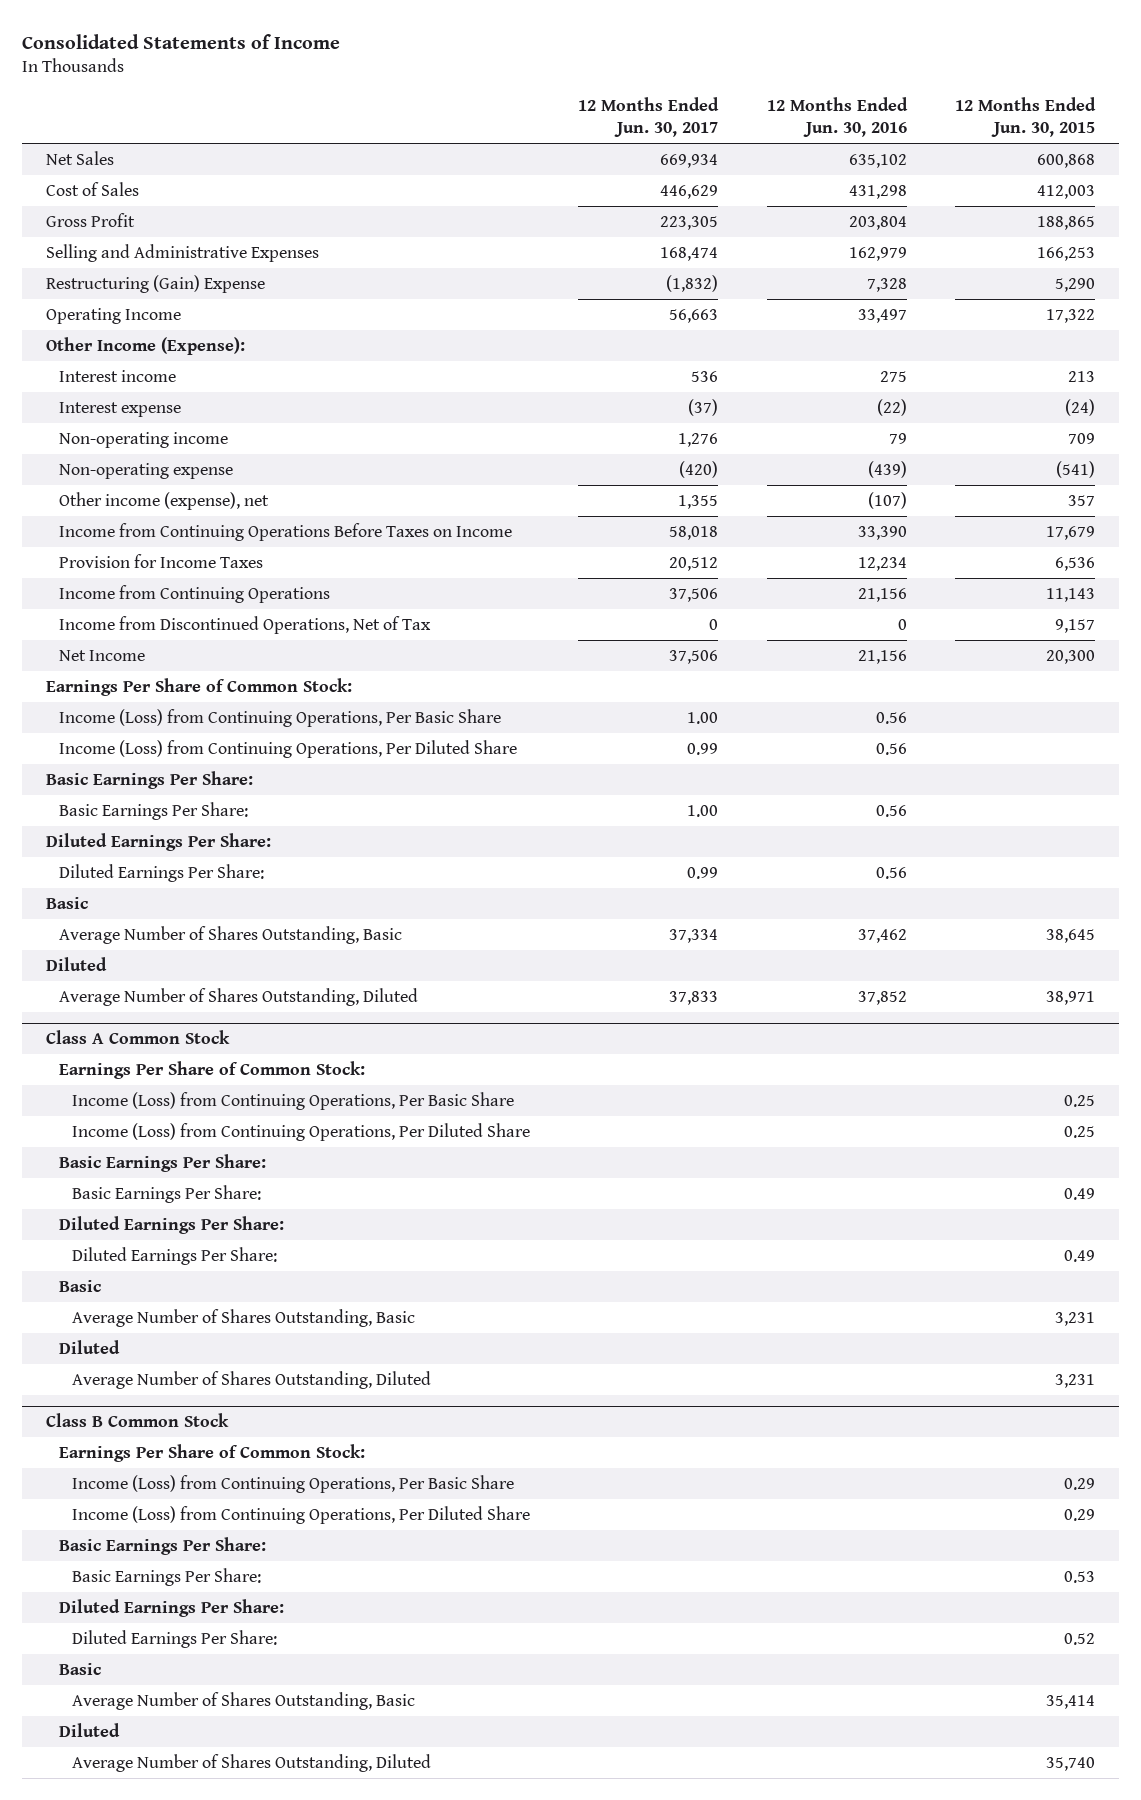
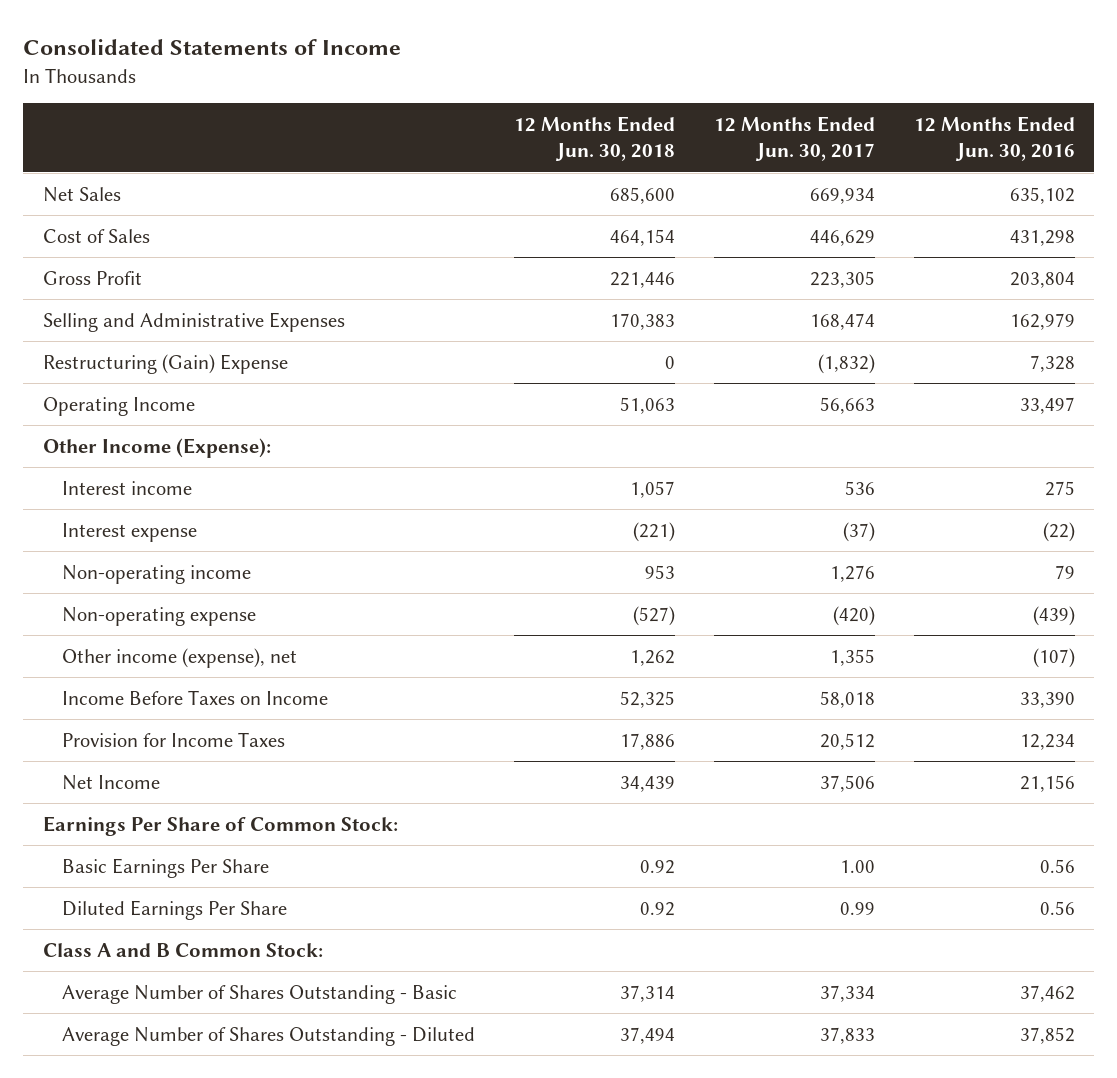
[955,96,1097,137] 12 Months Ended Jun. 30, 2015 -> none
none -> [513,115,675,162] 12 Months Ended Jun. 30, 2018
[58,523,512,542] Income from Continuing Operations Before Taxes on Income -> [61,689,328,705] Income Before Taxes on Income
[58,585,330,604] Income from Continuing Operations -> none
[58,616,431,635] Income from Discontinued Operations, Net of Tax -> none
[58,709,501,728] Income (Loss) from Continuing Operations, Per Basic Share -> none
[58,740,517,759] Income (Loss) from Continuing Operations, Per Diluted Share -> none
[46,771,254,790] Basic Earnings Per Share: -> none
[46,833,272,852] Diluted Earnings Per Share: -> none
[46,897,89,910] Basic -> none
[46,957,108,972] Diluted -> none
[46,1030,231,1045] Class A Common Stock -> none
[58,1061,365,1080] Earnings Per Share of Common Stock: -> none
[71,1092,514,1111] Income (Loss) from Continuing Operations, Per Basic Share -> none
[71,1123,530,1142] Income (Loss) from Continuing Operations, Per Diluted Share -> none
[58,1154,266,1173] Basic Earnings Per Share: -> none
[71,1185,261,1204] Basic Earnings Per Share: -> none
[58,1216,284,1235] Diluted Earnings Per Share: -> none
[71,1247,277,1266] Diluted Earnings Per Share: -> none
[58,1280,101,1293] Basic -> none
[71,1309,415,1328] Average Number of Shares Outstanding, Basic -> none
[58,1340,120,1355] Diluted -> none
[71,1371,431,1390] Average Number of Shares Outstanding, Diluted -> none
[46,1413,230,1428] Class B Common Stock -> none
[58,1444,365,1463] Earnings Per Share of Common Stock: -> none
[71,1475,514,1494] Income (Loss) from Continuing Operations, Per Basic Share -> none
[71,1506,530,1525] Income (Loss) from Continuing Operations, Per Diluted Share -> none
[58,1537,266,1556] Basic Earnings Per Share: -> none
[71,1568,261,1587] Basic Earnings Per Share: -> none
[58,1599,284,1618] Diluted Earnings Per Share: -> none
[71,1630,277,1649] Diluted Earnings Per Share: -> none
[58,1663,101,1676] Basic -> none
[71,1692,415,1711] Average Number of Shares Outstanding, Basic -> none
[58,1723,120,1738] Diluted -> none
[71,1754,431,1773] Average Number of Shares Outstanding, Diluted -> none
[58,802,248,821] Basic Earnings Per Share: -> [61,857,269,878] Basic Earnings Per Share
[58,864,264,883] Diluted Earnings Per Share: -> [61,899,287,920] Diluted Earnings Per Share
none -> [42,942,323,957] Class A and B Common Stock:
[58,926,402,945] Average Number of Shares Outstanding, Basic -> [61,984,457,1004] Average Number of Shares Outstanding - Basic
[58,988,418,1007] Average Number of Shares Outstanding, Diluted -> [61,1026,475,1046] Average Number of Shares Outstanding - Diluted

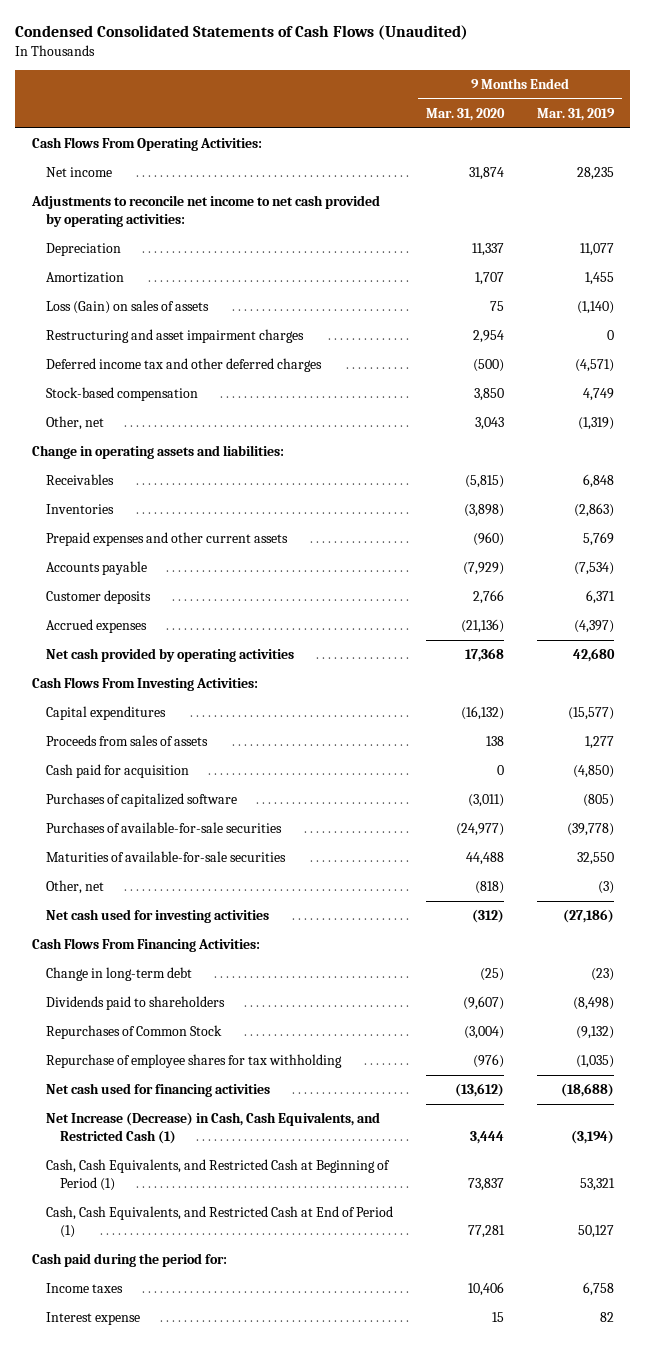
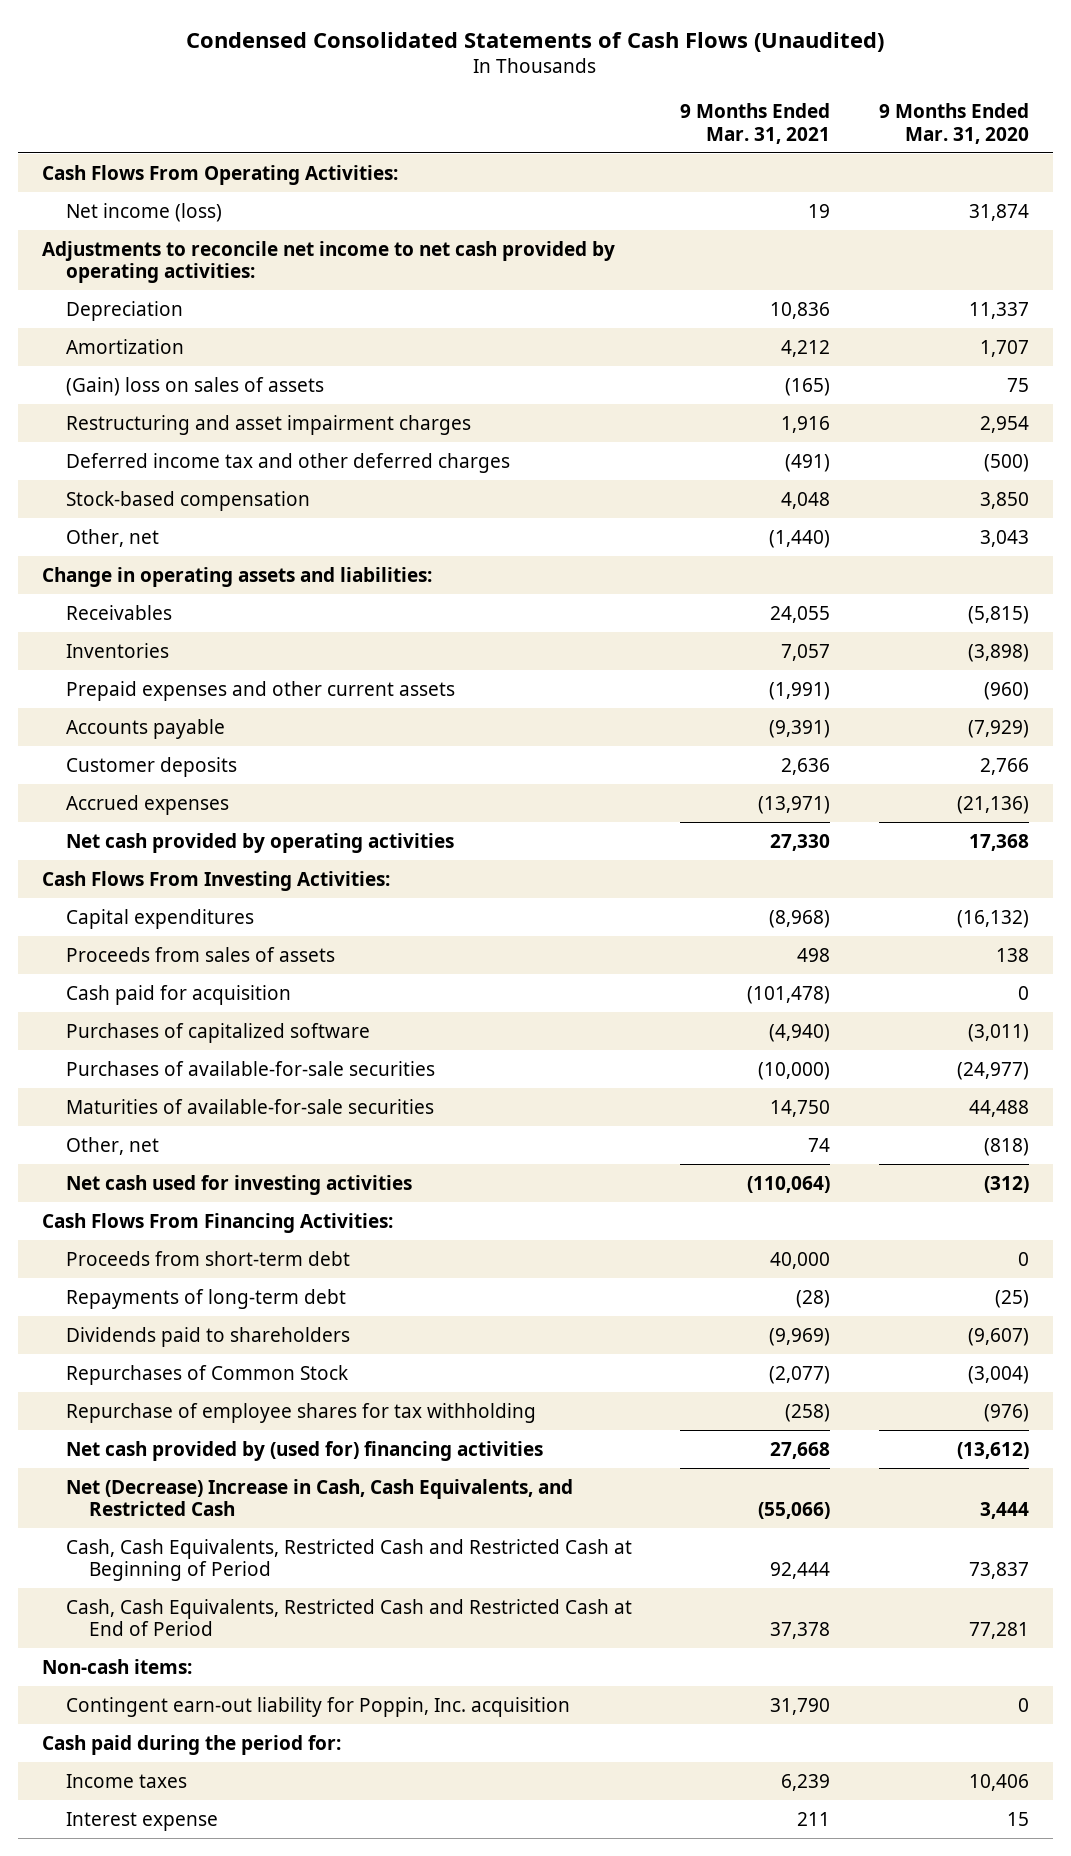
[536,108,615,122] Mar. 31, 2019 -> none
none -> [680,103,831,144] 9 Months Ended Mar. 31, 2021
[45,167,112,178] Net income -> [65,202,222,222] Net income (loss)
[45,300,209,315] Loss (Gain) on sales of assets -> [65,376,324,396] (Gain) loss on sales of assets
none -> [65,1250,350,1266] Proceeds from short-term debt
[45,967,192,982] Change in long-term debt -> [65,1288,346,1309] Repayments of long-term debt
[45,1083,270,1098] Net cash used for financing activities -> [65,1440,543,1461] Net cash provided by (used for) financing activities
[45,1112,380,1145] Net Increase (Decrease) in Cash, Cash Equivalents, and Restricted Cash (1) -> [65,1478,573,1517] Net (Decrease) Increase in Cash, Cash Equivalents, and Restricted Cash
[45,1159,390,1192] Cash, Cash Equivalents, and Restricted Cash at Beginning of Period (1) -> [65,1538,632,1582] Cash, Cash Equivalents, Restricted Cash and Restricted Cash at Beginning of Period
[45,1206,393,1239] Cash, Cash Equivalents, and Restricted Cash at End of Period (1) -> [65,1598,632,1637] Cash, Cash Equivalents, Restricted Cash and Restricted Cash at End of Period
none -> [42,1658,193,1674] Non-cash items:
none -> [65,1696,570,1717] Contingent earn-out liability for Poppin, Inc. acquisition

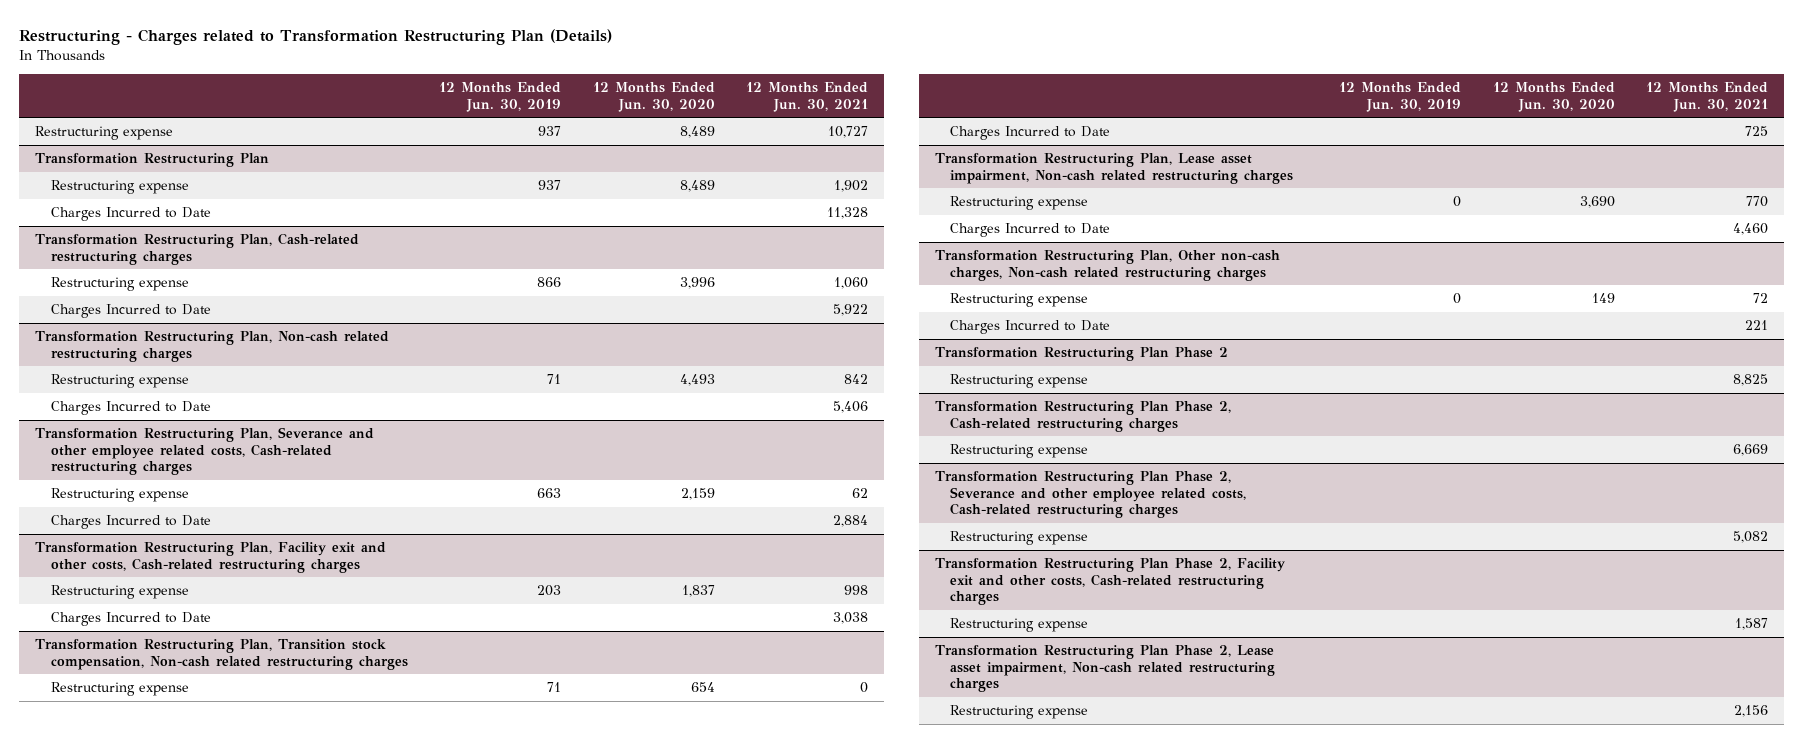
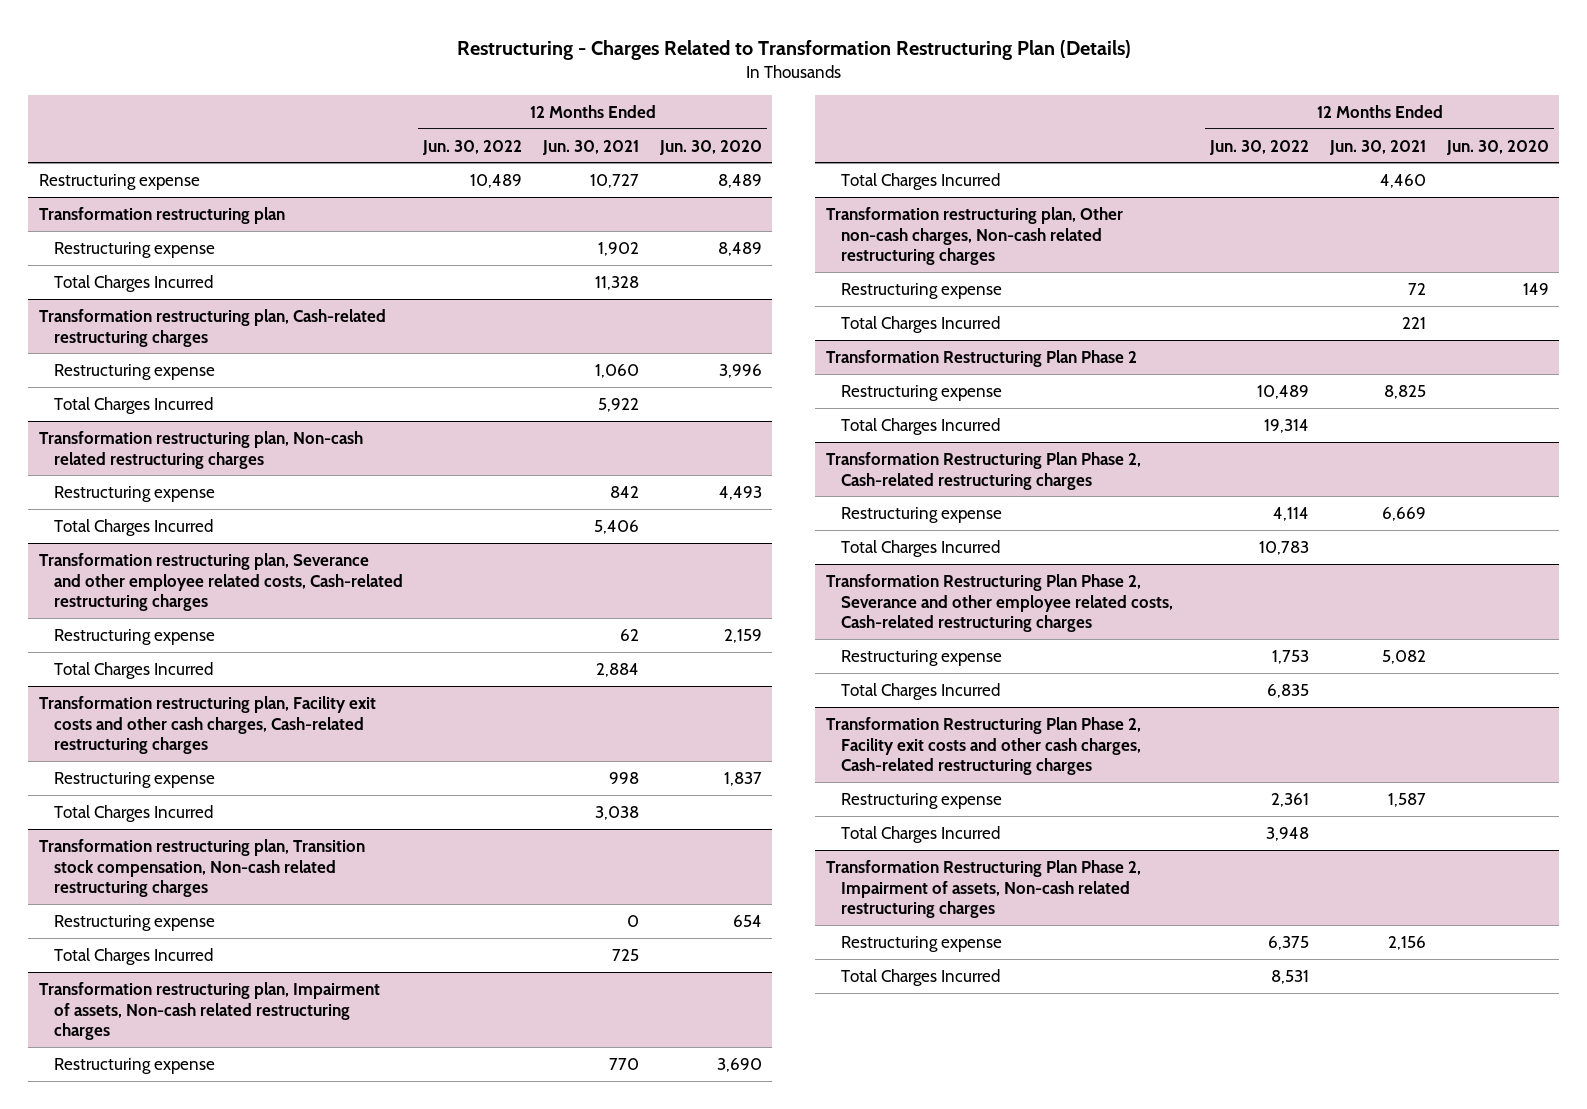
[19,29,613,46] Restructuring - Charges related to Transformation Restructuring Plan (Details) -> [456,39,1131,60] Restructuring - Charges Related to Transformation Restructuring Plan (Details)
[439,82,562,112] 12 Months Ended Jun. 30, 2019 -> none
none -> [422,139,523,155] Jun. 30, 2022
[35,153,270,168] Transformation Restructuring Plan -> [38,206,285,224] Transformation restructuring plan
[50,207,211,222] Charges Incurred to Date -> [53,274,213,292] Total Charges Incurred
[35,233,360,265] Transformation Restructuring Plan, Cash-related restructuring charges -> [38,308,386,347] Transformation restructuring plan, Cash-related restructuring charges
[50,304,211,319] Charges Incurred to Date -> [53,396,213,414] Total Charges Incurred
[35,331,390,362] Transformation Restructuring Plan, Non-cash related restructuring charges -> [38,430,363,469] Transformation restructuring plan, Non-cash related restructuring charges
[50,401,211,416] Charges Incurred to Date -> [53,518,213,536] Total Charges Incurred
[35,427,375,476] Transformation Restructuring Plan, Severance and other employee related costs, Cash-related restructuring charges -> [38,552,403,612] Transformation restructuring plan, Severance and other employee related costs, Cash-related restructuring charges
[50,515,211,530] Charges Incurred to Date -> [53,661,213,679] Total Charges Incurred
[35,542,387,573] Transformation Restructuring Plan, Facility exit and other costs, Cash-related restructuring charges -> [38,695,376,755] Transformation restructuring plan, Facility exit costs and other cash charges, Cash-related restructuring charges
[50,612,211,627] Charges Incurred to Date -> [53,804,213,822] Total Charges Incurred
[35,639,408,670] Transformation Restructuring Plan, Transition stock compensation, Non-cash related restructuring charges -> [38,838,365,898] Transformation restructuring plan, Transition stock compensation, Non-cash related restructuring charges
[950,126,1111,141] Charges Incurred to Date -> [53,947,213,965] Total Charges Incurred
[935,153,1294,184] Transformation Restructuring Plan, Lease asset impairment, Non-cash related restructuring charges -> [38,981,380,1041] Transformation restructuring plan, Impairment of assets, Non-cash related restructuring charges
[950,223,1111,238] Charges Incurred to Date -> [840,172,1000,190] Total Charges Incurred
[935,250,1281,281] Transformation Restructuring Plan, Other non-cash charges, Non-cash related restructuring charges -> [825,206,1123,266] Transformation restructuring plan, Other non-cash charges, Non-cash related restructuring charges
[950,320,1111,335] Charges Incurred to Date -> [840,315,1000,333] Total Charges Incurred
none -> [840,417,1000,435] Total Charges Incurred
none -> [840,539,1000,557] Total Charges Incurred
none -> [840,682,1000,700] Total Charges Incurred
[935,558,1286,606] Transformation Restructuring Plan Phase 2, Facility exit and other costs, Cash-related restructuring charges -> [825,716,1141,776] Transformation Restructuring Plan Phase 2, Facility exit costs and other cash charges, Cash-related restructuring charges
none -> [840,825,1000,843] Total Charges Incurred
[935,645,1276,693] Transformation Restructuring Plan Phase 2, Lease asset impairment, Non-cash related restructuring charges -> [825,859,1141,919] Transformation Restructuring Plan Phase 2, Impairment of assets, Non-cash related restructuring charges
none -> [840,968,1000,986] Total Charges Incurred

